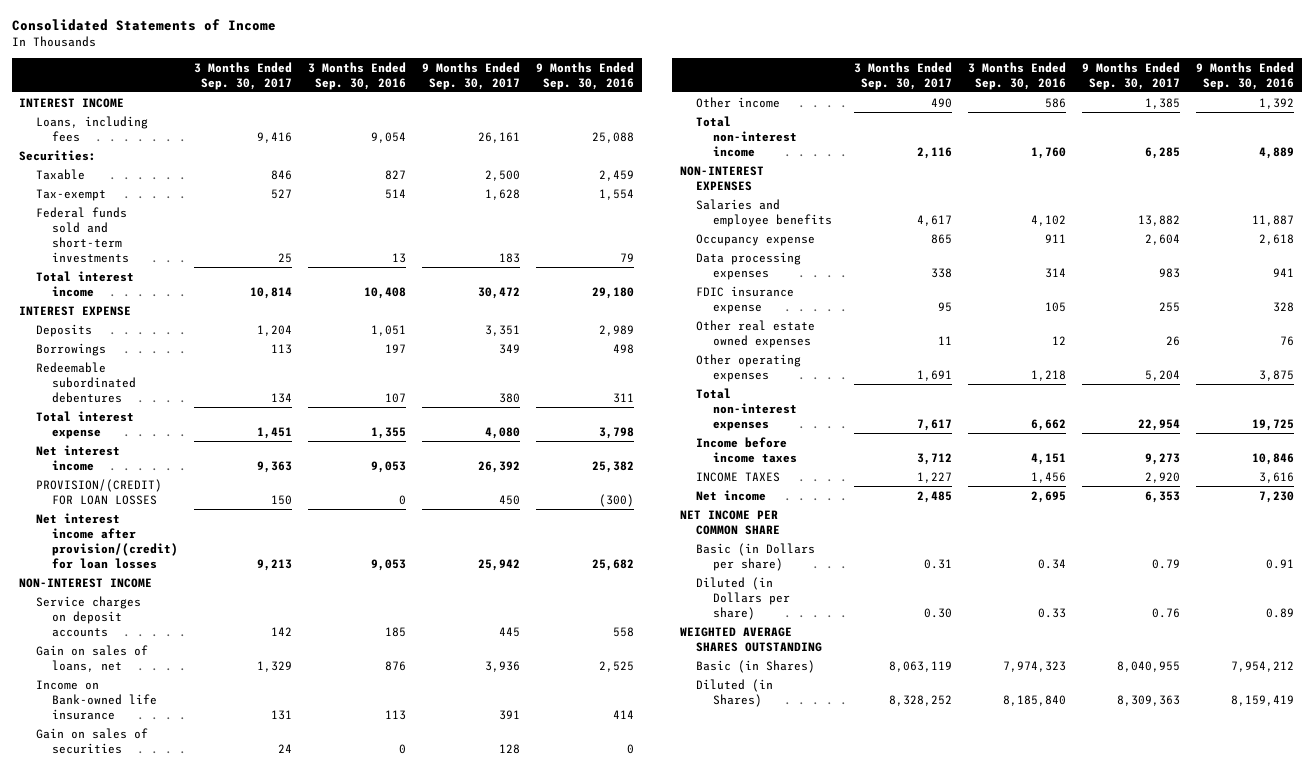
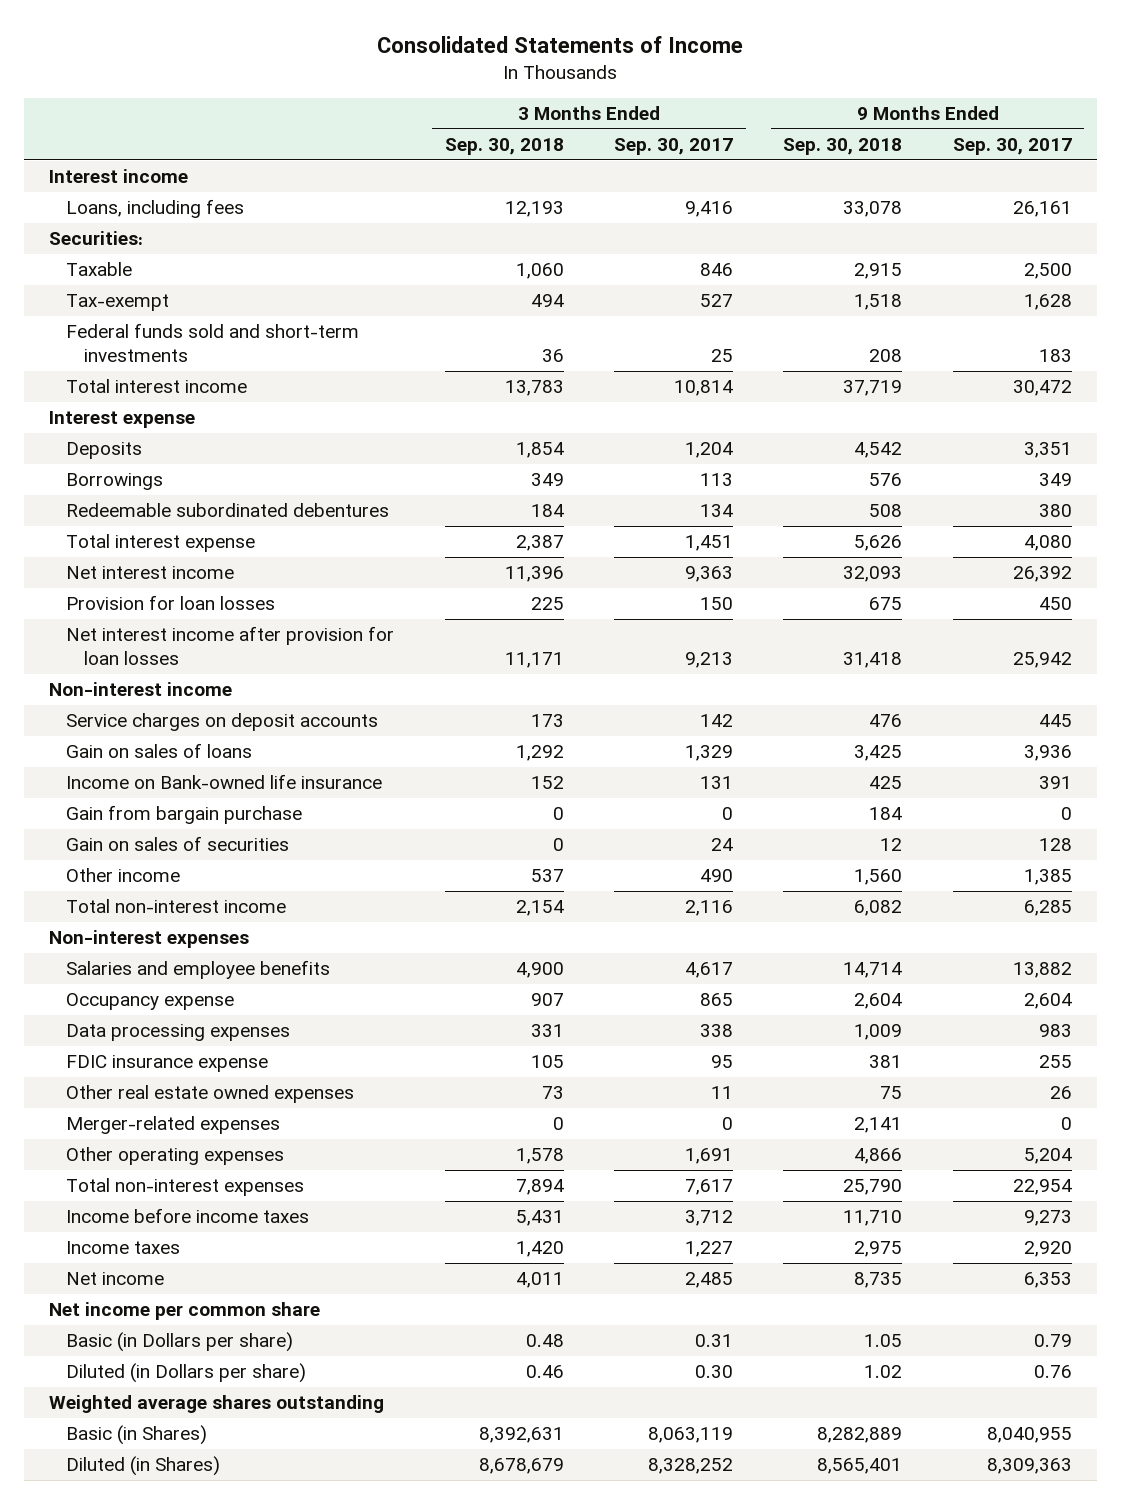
[308,61,407,90] 3 Months Ended Sep. 30, 2016 -> none
[535,61,634,90] 9 Months Ended Sep. 30, 2016 -> none
none -> [444,137,564,155] Sep. 30, 2018
none -> [783,137,903,155] Sep. 30, 2018
[19,97,125,108] INTEREST INCOME -> [49,169,189,184] Interest income
[19,305,132,316] INTEREST EXPENSE -> [49,411,196,429] Interest expense
[35,478,162,505] PROVISION/(CREDIT) FOR LOAN LOSSES -> [66,595,276,611] Provision for loan losses
[35,512,179,570] Net interest income after provision/(credit) for loan losses -> [66,626,395,665] Net interest income after provision for loan losses
[19,577,153,588] NON-INTEREST INCOME -> [49,682,233,697] Non-interest income
[35,644,148,672] Gain on sales of loans, net -> [66,743,253,759] Gain on sales of loans
none -> [66,805,303,825] Gain from bargain purchase
[679,165,764,191] NON-INTEREST EXPENSES -> [49,930,250,949] Non-interest expenses
none -> [66,1116,281,1135] Merger-related expenses
[696,471,781,482] INCOME TAXES -> [66,1241,181,1255] Income taxes
[679,509,781,535] NET INCOME PER COMMON SHARE -> [49,1302,321,1321] Net income per common share
[679,626,823,652] WEIGHTED AVERAGE SHARES OUTSTANDING -> [49,1395,385,1414] Weighted average shares outstanding

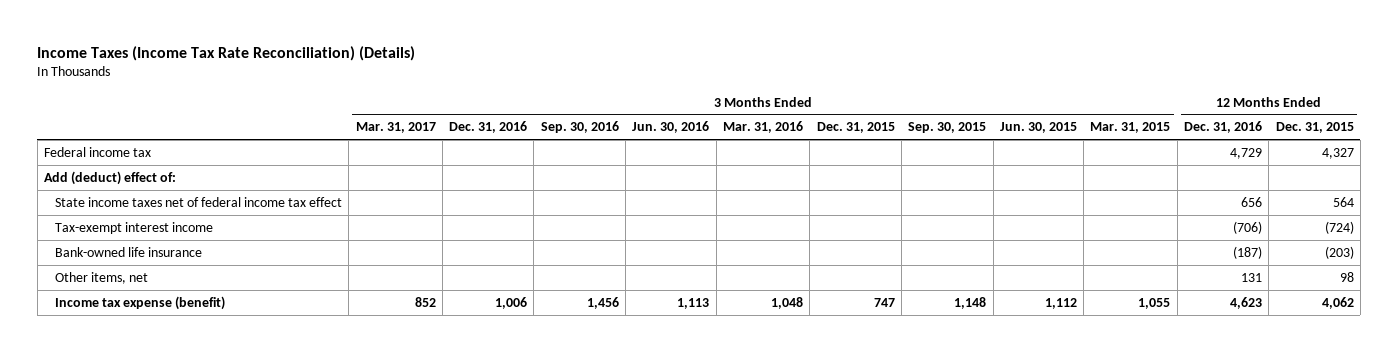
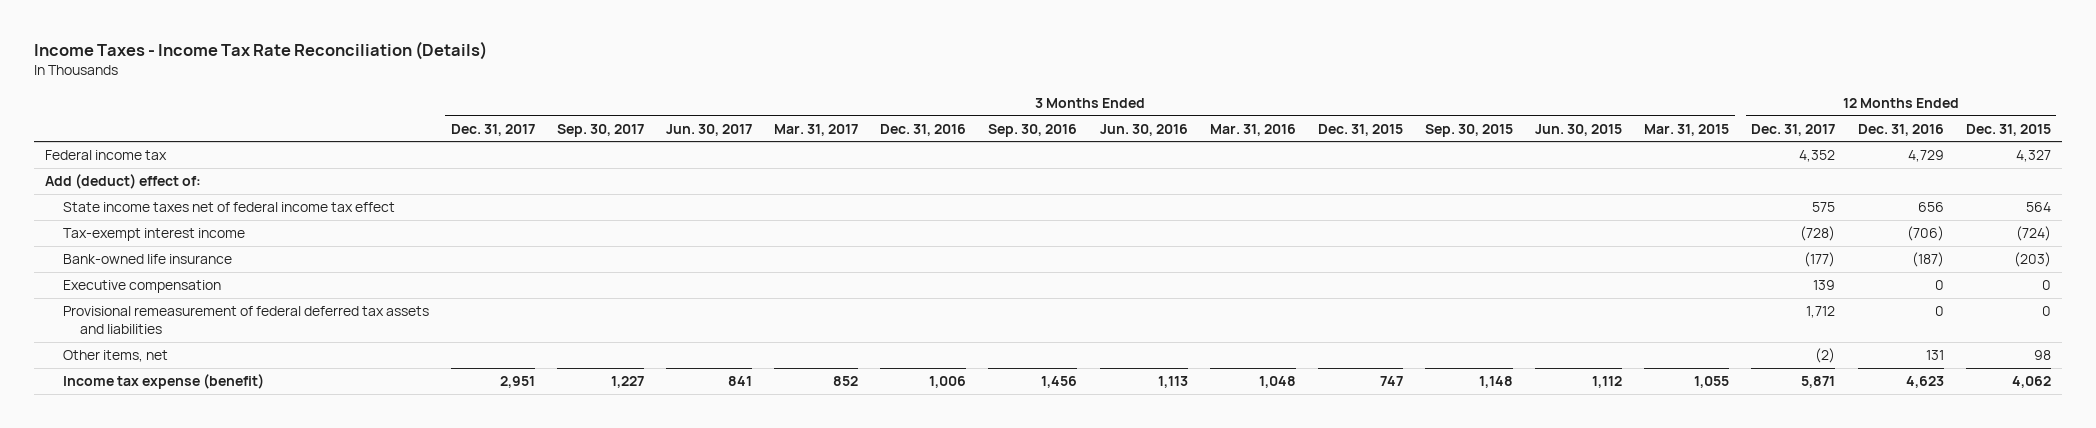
[37,46,416,62] Income Taxes (Income Tax Rate Reconciliation) (Details) -> [34,41,488,61] Income Taxes - Income Tax Rate Reconciliation (Details)
none -> [450,123,535,136] Dec. 31, 2017
none -> [556,123,644,137] Sep. 30, 2017
none -> [666,123,753,136] Jun. 30, 2017
none -> [1751,123,1836,136] Dec. 31, 2017
none -> [62,280,221,294] Executive compensation
none -> [62,306,429,335] Provisional remeasurement of federal deferred tax assets and liabilities

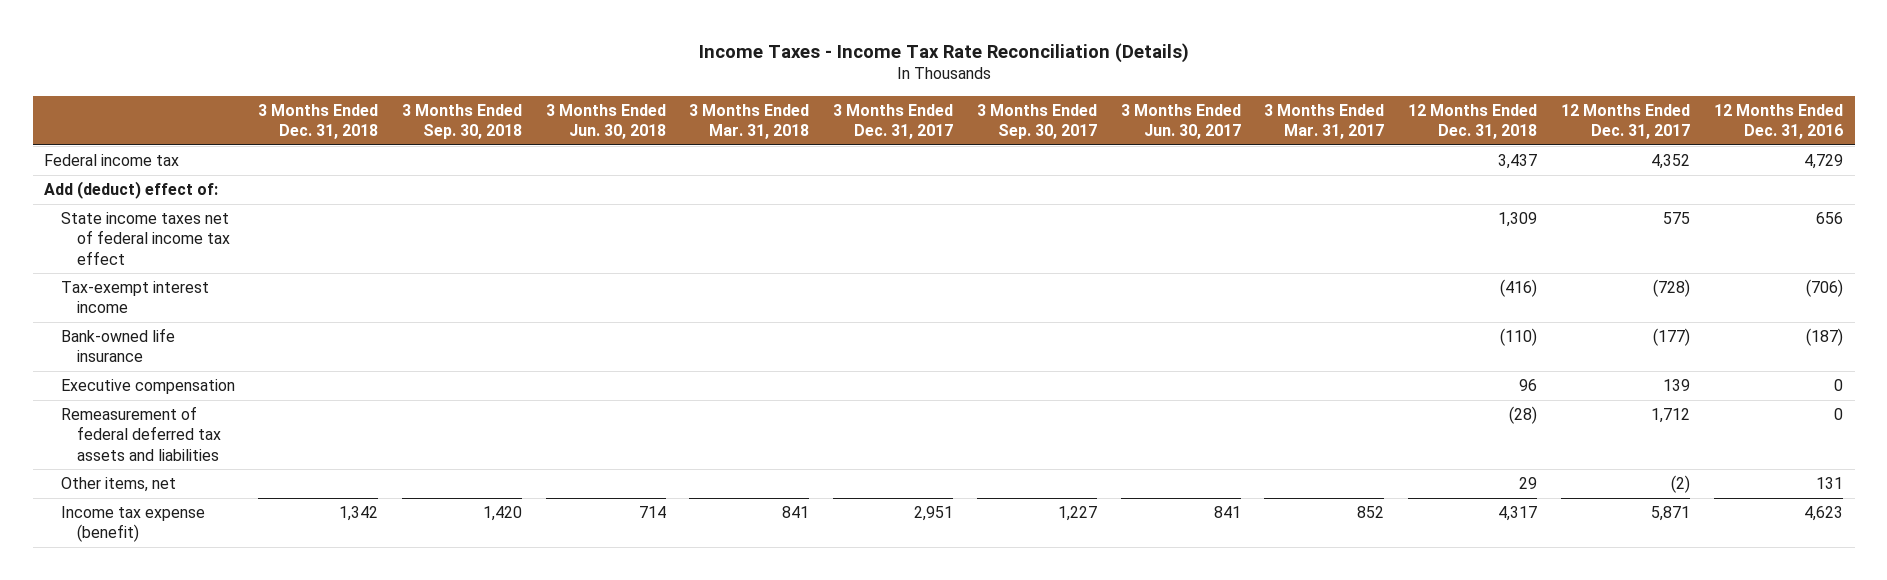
[880,123,967,136] Dec. 31, 2016 -> none
[988,123,1078,137] Sep. 30, 2016 -> none
[1099,123,1188,136] Jun. 30, 2016 -> none
[1209,123,1296,136] Mar. 31, 2016 -> none
[1317,123,1403,136] Dec. 31, 2015 -> none
[1425,123,1514,137] Sep. 30, 2015 -> none
[1535,123,1623,136] Jun. 30, 2015 -> none
[1644,123,1730,136] Mar. 31, 2015 -> none
[1965,123,2051,136] Dec. 31, 2015 -> none
none -> [258,103,379,140] 3 Months Ended Dec. 31, 2018
none -> [401,103,522,140] 3 Months Ended Sep. 30, 2018
none -> [545,103,666,140] 3 Months Ended Jun. 30, 2018
none -> [689,103,810,140] 3 Months Ended Mar. 31, 2018
none -> [1408,103,1538,140] 12 Months Ended Dec. 31, 2018
[62,306,429,335] Provisional remeasurement of federal deferred tax assets and liabilities -> [60,406,221,461] Remeasurement of federal deferred tax assets and liabilities

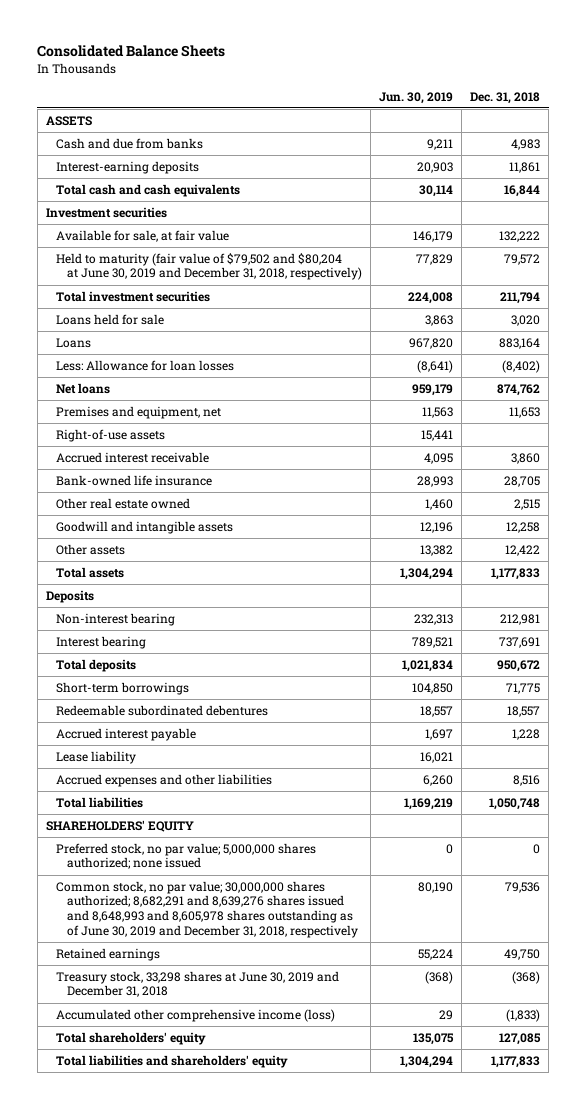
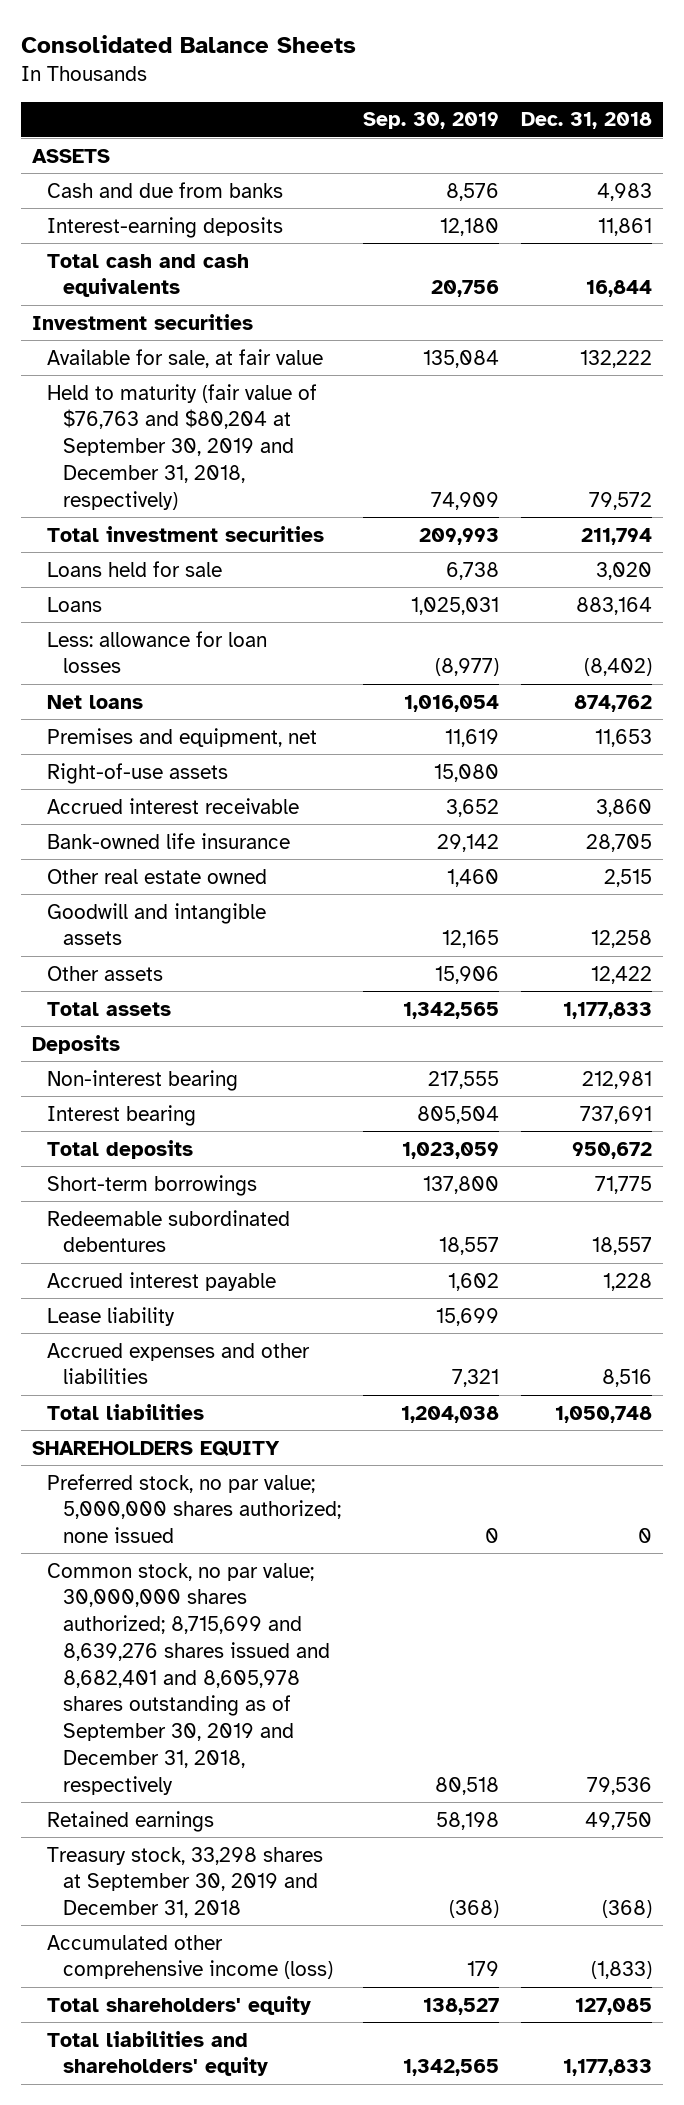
[378,91,453,104] Jun. 30, 2019 -> none
none -> [362,112,499,130] Sep. 30, 2019
[56,252,362,281] Held to maturity (fair value of $79,502 and $80,204 at June 30, 2019 and December 31, 2018, respectively) -> [47,383,318,510] Held to maturity (fair value of $76,763 and $80,204 at September 30, 2019 and December 31, 2018, respectively)
[56,359,235,371] Less: Allowance for loan losses -> [47,630,268,674] Less: allowance for loan losses
[45,819,194,832] SHAREHOLDERS' EQUITY -> [32,1440,281,1456] SHAREHOLDERS EQUITY
[56,880,358,938] Common stock, no par value; 30,000,000 shares authorized; 8,682,291 and 8,639,276 shares issued and 8,648,993 and 8,605,978 shares outstanding as of June 30, 2019 and December 31, 2018, respectively -> [47,1562,330,1795] Common stock, no par value; 30,000,000 shares authorized; 8,715,699 and 8,639,276 shares issued and 8,682,401 and 8,605,978 shares outstanding as of September 30, 2019 and December 31, 2018, respectively
[56,970,340,998] Treasury stock, 33,298 shares at June 30, 2019 and December 31, 2018 -> [47,1846,324,1919] Treasury stock, 33,298 shares at September 30, 2019 and December 31, 2018

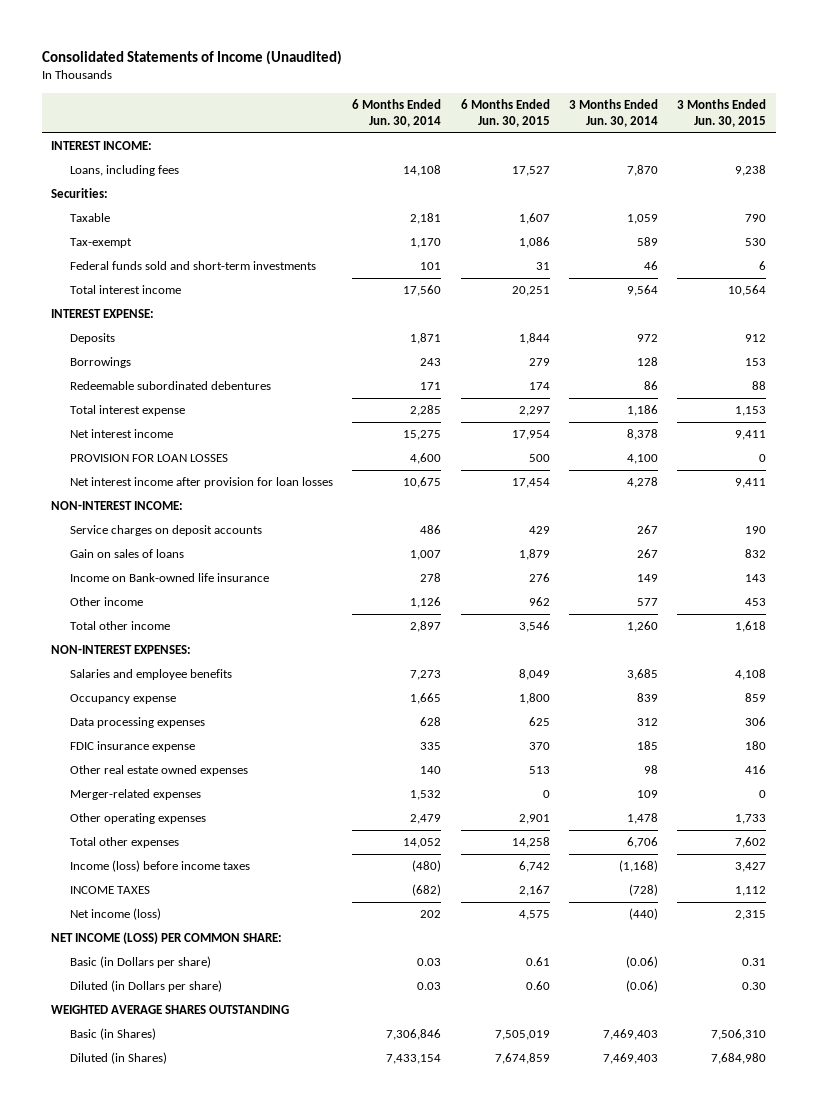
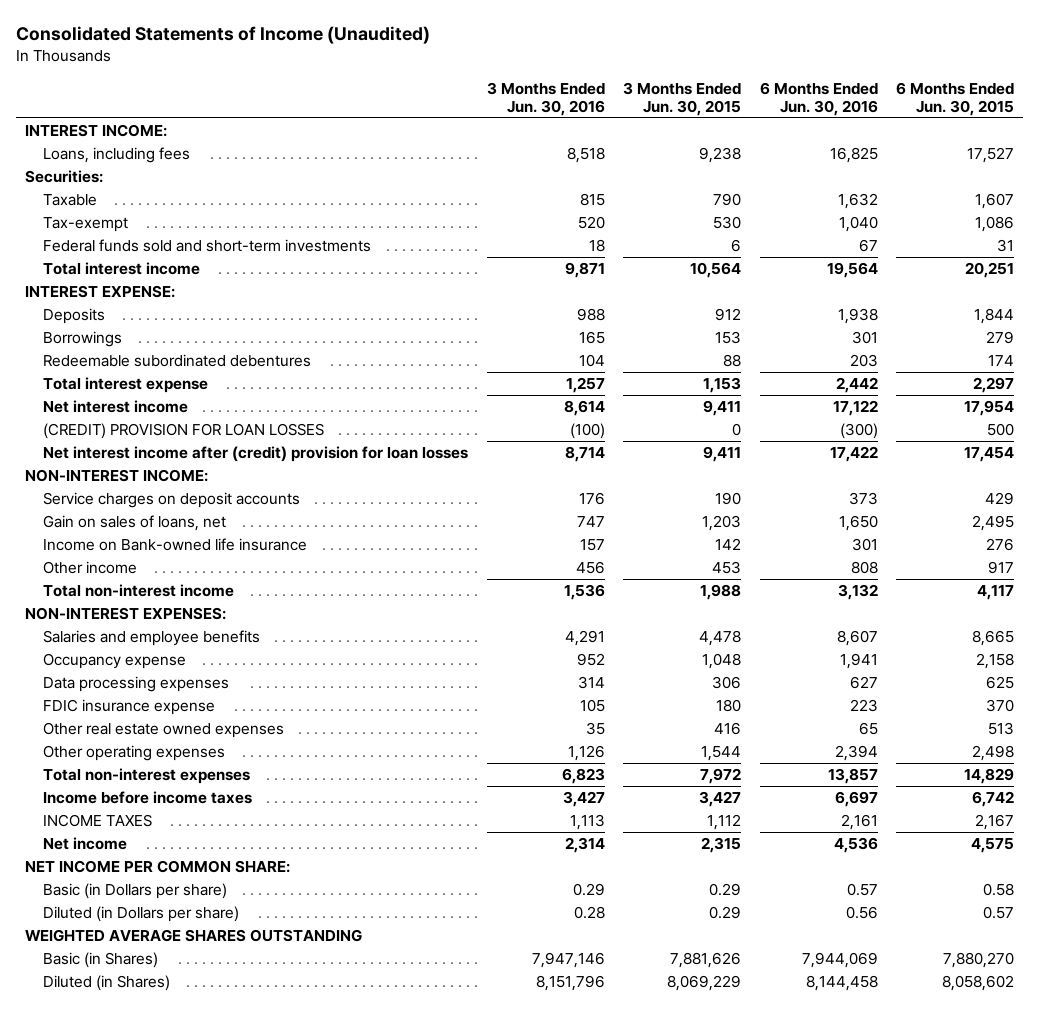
[352,98,442,127] 6 Months Ended Jun. 30, 2014 -> none
[568,98,658,127] 3 Months Ended Jun. 30, 2014 -> none
none -> [486,81,605,117] 3 Months Ended Jun. 30, 2016
none -> [759,81,878,117] 6 Months Ended Jun. 30, 2016
[70,454,229,463] PROVISION FOR LOAN LOSSES -> [43,422,325,439] (CREDIT) PROVISION FOR LOAN LOSSES
[70,477,334,489] Net interest income after provision for loan losses -> [43,445,469,462] Net interest income after (credit) provision for loan losses
[70,549,185,559] Gain on sales of loans -> [43,514,227,531] Gain on sales of loans, net
[518,549,550,561] 1,879 -> [972,514,1015,531] 2,495
[745,549,767,559] 832 -> [702,514,742,531] 1,203
[745,574,767,583] 143 -> [715,537,742,550] 142
[528,597,550,607] 962 -> [988,560,1015,574] 917
[70,621,171,631] Total other income -> [43,583,235,597] Total non-interest income
[518,621,550,633] 3,546 -> [977,584,1015,600] 4,117
[735,621,767,633] 1,618 -> [700,583,742,600] 1,988
[518,669,550,681] 8,049 -> [972,629,1015,646] 8,665
[735,669,767,681] 4,108 -> [699,629,742,646] 4,478
[518,693,550,705] 1,800 -> [976,652,1015,669] 2,158
[745,693,767,703] 859 -> [702,652,742,669] 1,048
[70,789,202,801] Merger-related expenses -> none
[518,814,550,825] 2,901 -> [972,744,1015,761] 2,498
[735,814,767,825] 1,733 -> [701,745,742,761] 1,544
[70,837,180,849] Total other expenses -> [43,767,251,784] Total non-interest expenses
[511,837,550,849] 14,258 -> [964,767,1015,784] 14,829
[735,837,767,849] 7,602 -> [700,767,742,784] 7,972
[70,860,251,873] Income (loss) before income taxes -> [43,790,253,804] Income before income taxes
[70,908,162,921] Net income (loss) -> [43,836,128,850] Net income
[51,932,283,945] NET INCOME (LOSS) PER COMMON SHARE: -> [24,859,290,873] NET INCOME PER COMMON SHARE:
[525,957,550,967] 0.61 -> [983,882,1015,896] 0.58
[742,958,767,967] 0.31 -> [709,882,742,896] 0.29
[525,981,550,991] 0.60 -> [983,905,1015,919] 0.57
[742,982,767,991] 0.30 -> [709,905,742,919] 0.29
[494,1030,550,1041] 7,505,019 -> [943,951,1015,968] 7,880,270
[711,1029,767,1041] 7,506,310 -> [670,951,742,968] 7,881,626
[494,1053,550,1065] 7,674,859 -> [942,974,1015,991] 8,058,602
[711,1053,767,1065] 7,684,980 -> [667,974,742,991] 8,069,229

